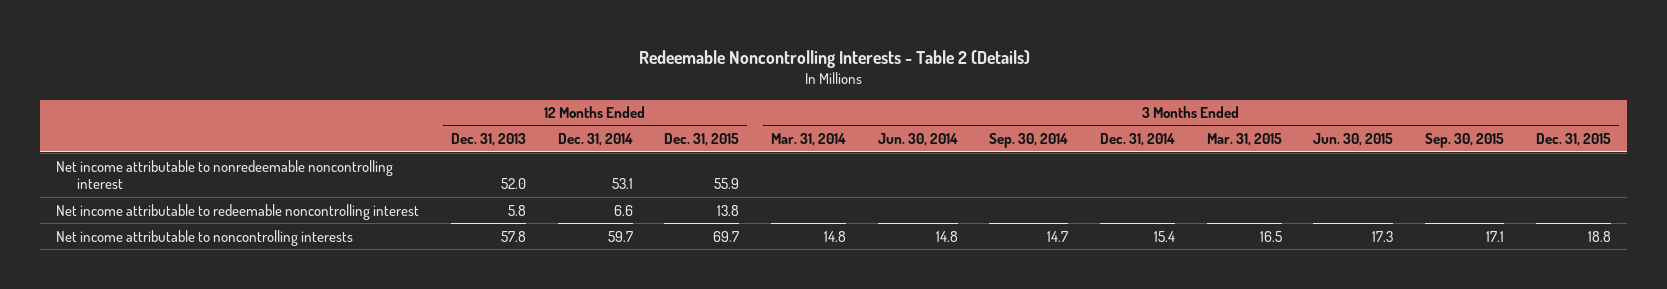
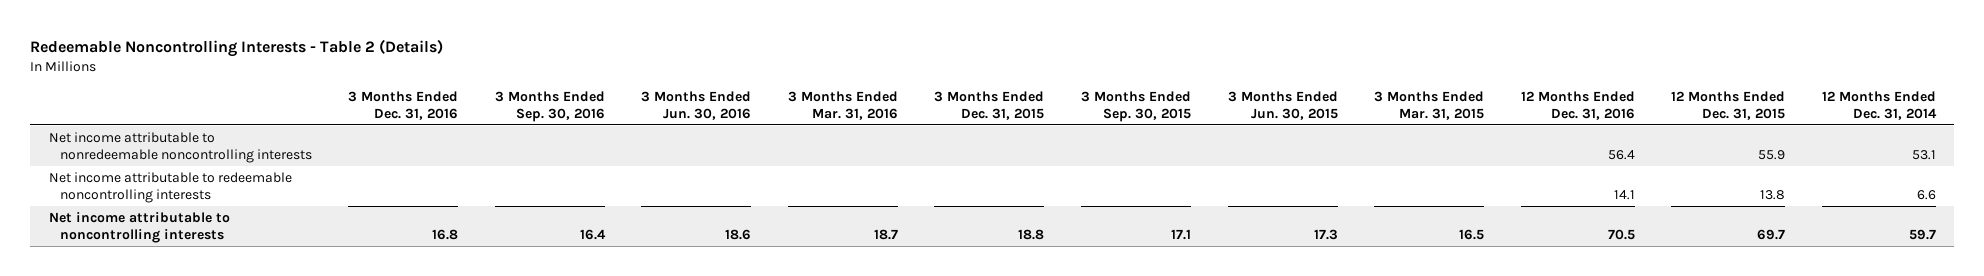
[450,133,526,147] Dec. 31, 2013 -> none
[770,133,846,147] Mar. 31, 2014 -> none
[877,133,958,147] Jun. 30, 2014 -> none
[989,133,1069,149] Sep. 30, 2014 -> none
[1100,133,1176,147] Dec. 31, 2014 -> none
none -> [348,90,459,120] 3 Months Ended Dec. 31, 2016
none -> [494,90,605,122] 3 Months Ended Sep. 30, 2016
none -> [641,90,752,120] 3 Months Ended Jun. 30, 2016
none -> [787,90,898,120] 3 Months Ended Mar. 31, 2016
none -> [1520,90,1635,120] 12 Months Ended Dec. 31, 2016
[56,159,394,190] Net income attributable to nonredeemable noncontrolling interest -> [48,131,312,163] Net income attributable to nonredeemable noncontrolling interests
[56,203,420,220] Net income attributable to redeemable noncontrolling interest -> [48,171,292,203] Net income attributable to redeemable noncontrolling interests

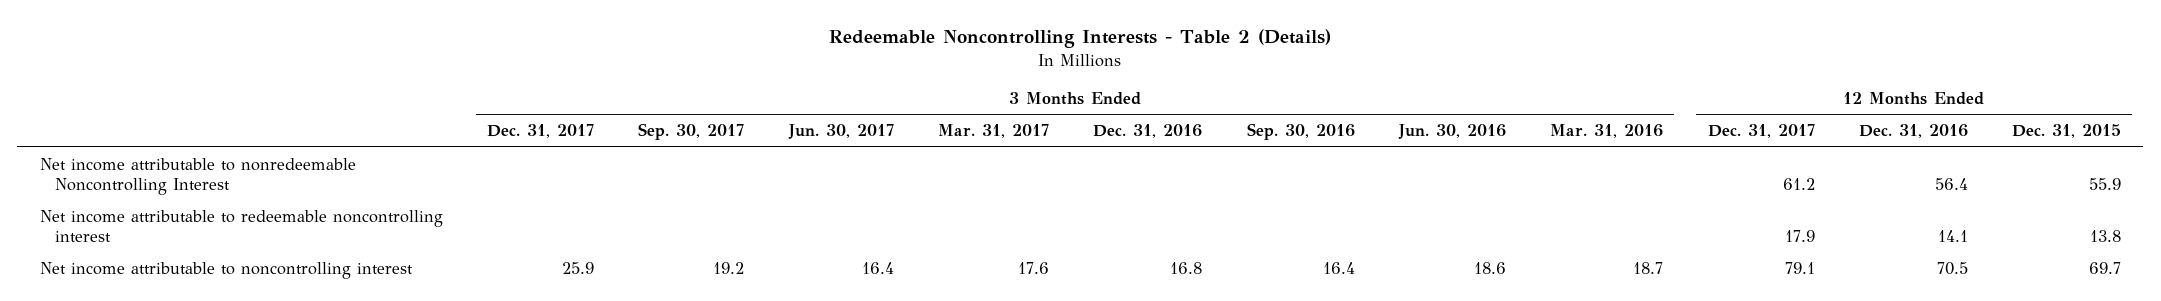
[934,90,1045,120] 3 Months Ended Dec. 31, 2015 -> none
[1080,90,1191,122] 3 Months Ended Sep. 30, 2015 -> none
[1227,90,1338,120] 3 Months Ended Jun. 30, 2015 -> none
[1374,90,1485,120] 3 Months Ended Mar. 31, 2015 -> none
[1821,90,1937,120] 12 Months Ended Dec. 31, 2014 -> none
none -> [486,124,594,139] Dec. 31, 2017
none -> [638,123,745,141] Sep. 30, 2017
none -> [787,124,894,140] Jun. 30, 2017
none -> [937,124,1049,139] Mar. 31, 2017
none -> [1707,124,1815,139] Dec. 31, 2017
[48,131,312,163] Net income attributable to nonredeemable noncontrolling interests -> [39,157,356,195] Net income attributable to nonredeemable Noncontrolling Interest
[48,171,292,203] Net income attributable to redeemable noncontrolling interests -> [39,209,443,242] Net income attributable to redeemable noncontrolling interest
[48,211,230,243] Net income attributable to noncontrolling interests -> [39,261,413,279] Net income attributable to noncontrolling interest

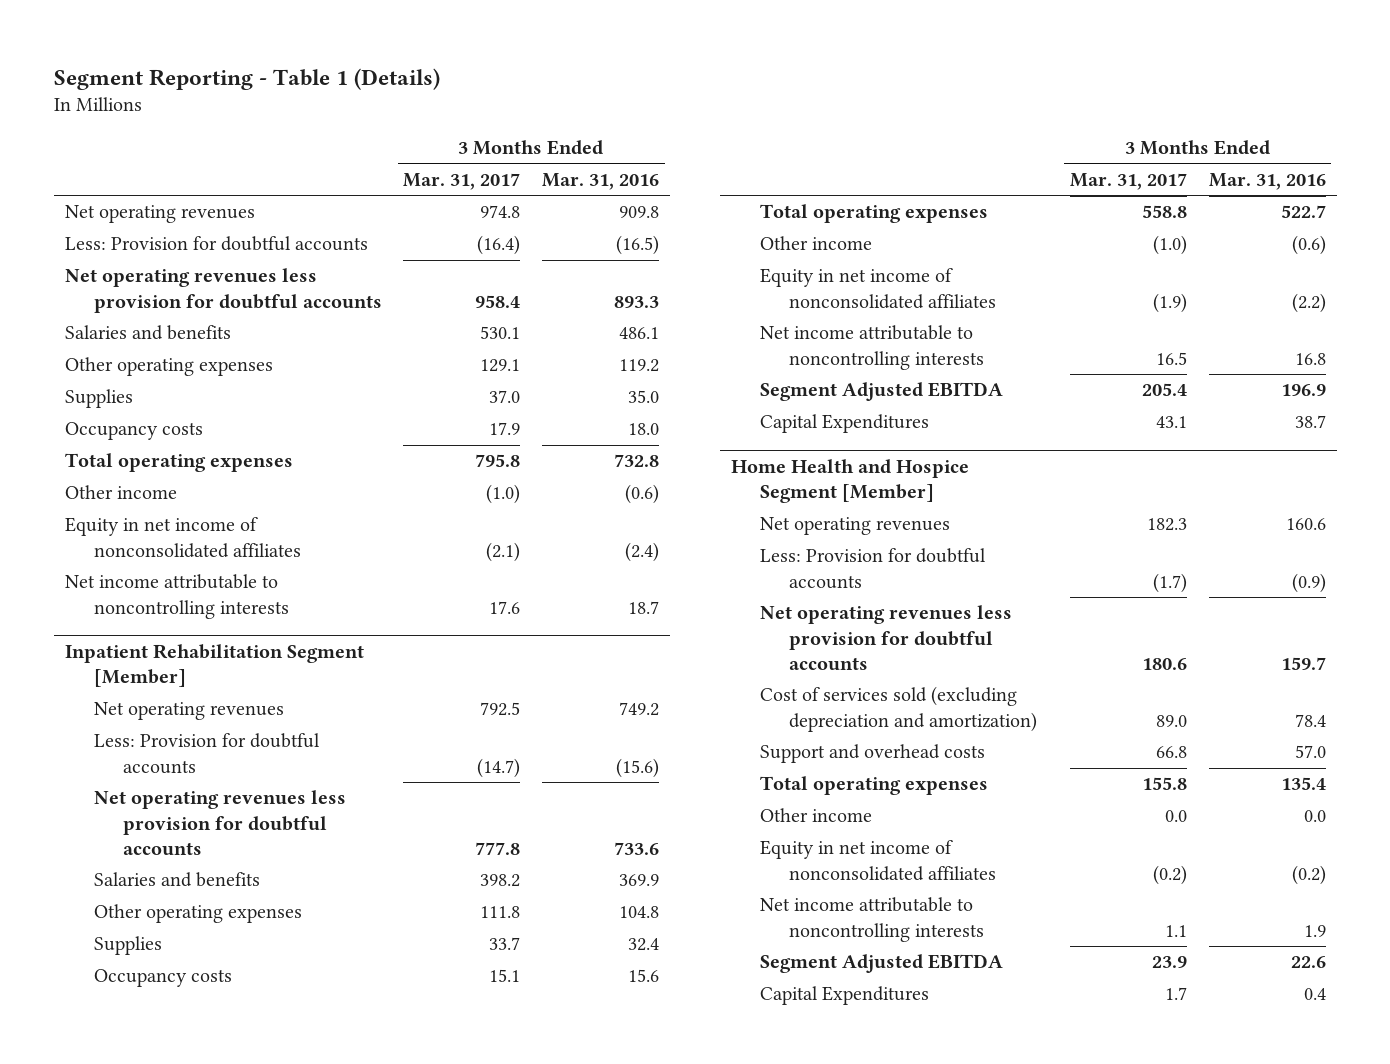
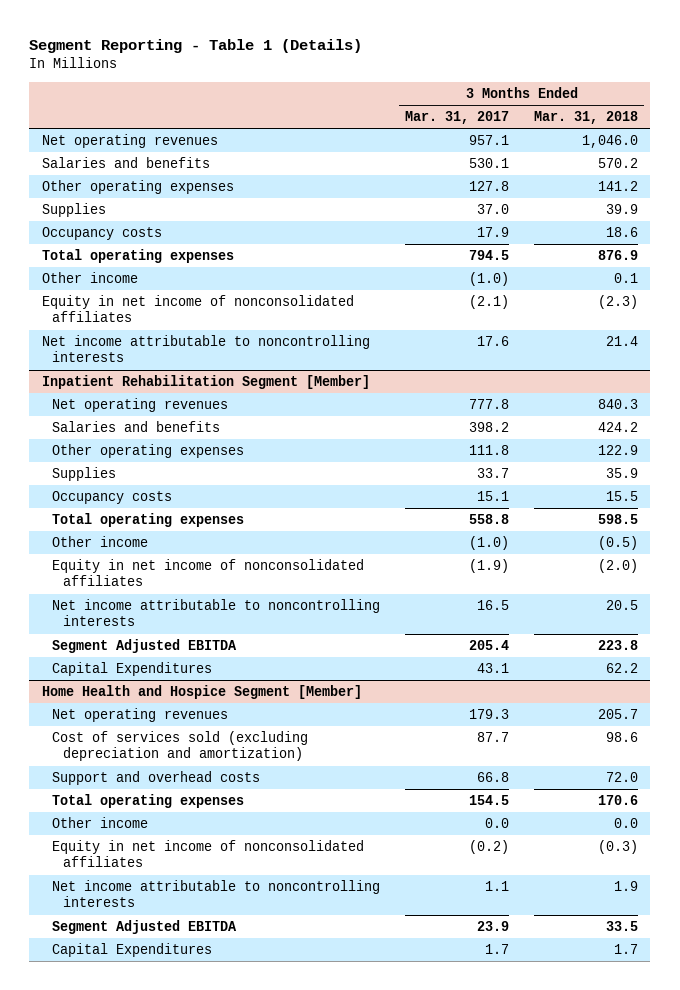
[542,172,660,190] Mar. 31, 2016 -> none
none -> [533,111,638,125] Mar. 31, 2018
[64,236,368,252] Less: Provision for doubtful accounts -> none
[64,268,382,313] Net operating revenues less provision for doubtful accounts -> none
[480,205,521,219] 974.8 -> [469,135,510,146] 957.1
[480,359,521,373] 129.1 -> [469,181,510,192] 127.8
[475,454,521,468] 795.8 -> [469,250,510,261] 794.5
[93,733,320,774] Less: Provision for doubtful accounts -> none
[93,790,346,856] Net operating revenues less provision for doubtful accounts -> none
[480,702,521,717] 792.5 -> [469,399,510,410] 777.8
[759,548,986,589] Less: Provision for doubtful accounts -> none
[759,605,1012,671] Net operating revenues less provision for doubtful accounts -> none
[1146,518,1187,532] 182.3 -> [469,709,510,720] 179.3
[1155,714,1187,727] 89.0 -> [477,732,510,743] 87.7
[1141,777,1187,791] 155.8 -> [469,795,510,806] 154.5

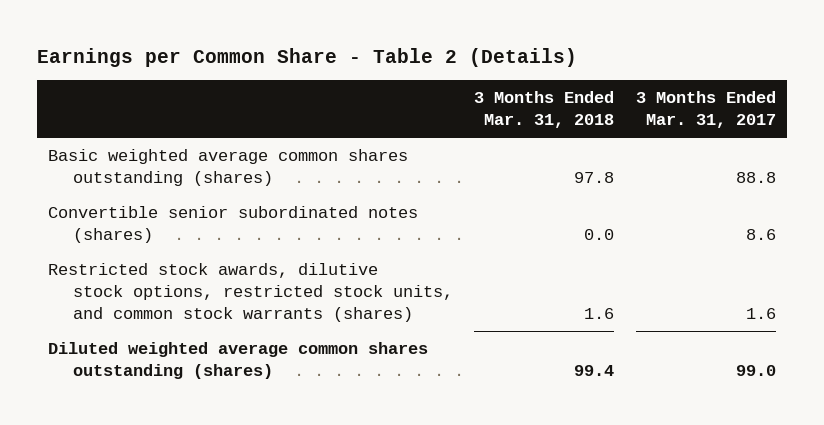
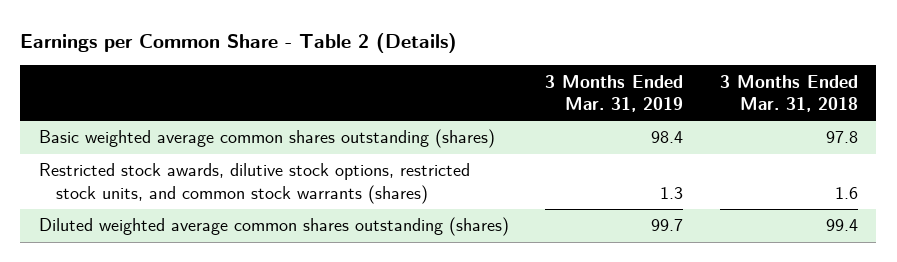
[635,91,776,129] 3 Months Ended Mar. 31, 2017 -> none
none -> [545,74,684,113] 3 Months Ended Mar. 31, 2019
[47,205,418,243] Convertible senior subordinated notes (shares) -> none

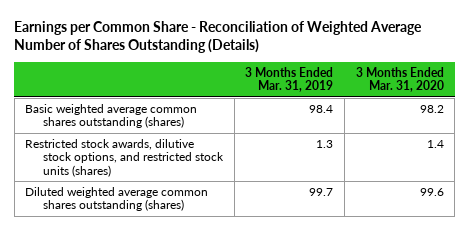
[20,32,458,53] Earnings per Common Share - Table 2 (Details) -> [14,21,423,54] Earnings per Common Share - Reconciliation of Weighted Average Number of Shares Outstanding (Details)
[720,74,859,113] 3 Months Ended Mar. 31, 2018 -> none
none -> [355,66,444,93] 3 Months Ended Mar. 31, 2020
[38,163,470,204] Restricted stock awards, dilutive stock options, restricted stock units, and common stock warrants (shares) -> [25,138,225,177] Restricted stock awards, dilutive stock options, and restricted stock units (shares)

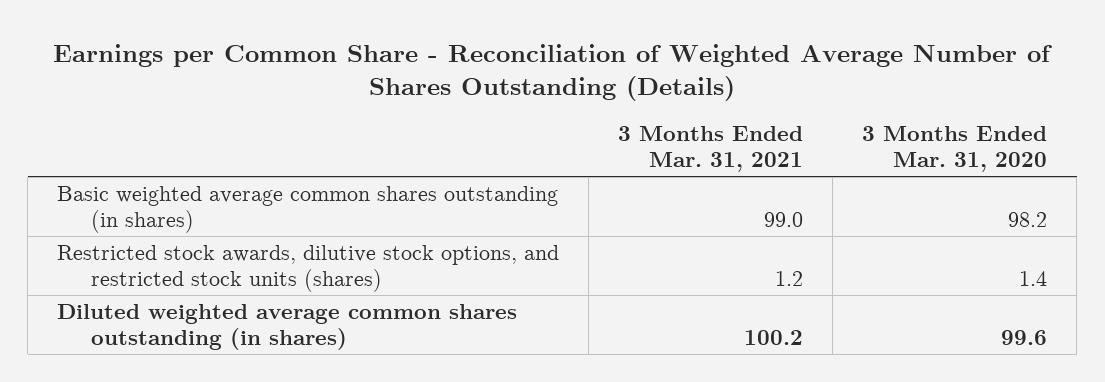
[245,66,334,93] 3 Months Ended Mar. 31, 2019 -> none
none -> [618,126,804,173] 3 Months Ended Mar. 31, 2021
[25,103,198,129] Basic weighted average common shares outstanding (shares) -> [57,186,559,234] Basic weighted average common shares outstanding (in shares)
[25,186,209,212] Diluted weighted average common shares outstanding (shares) -> [57,304,518,351] Diluted weighted average common shares outstanding (in shares)

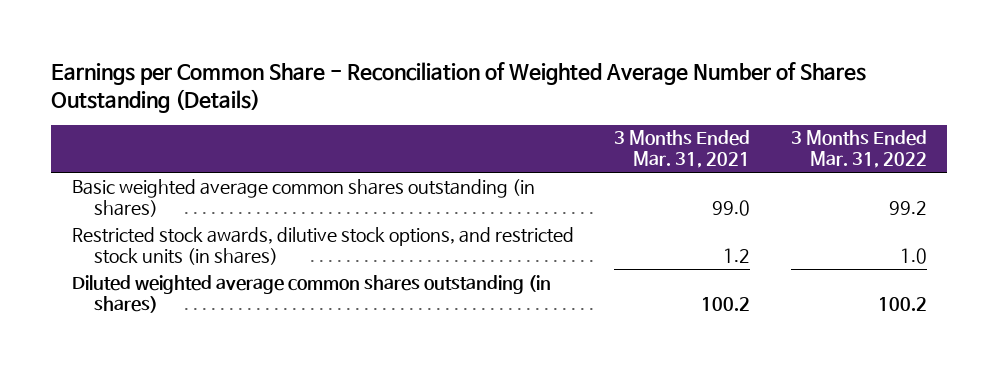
[862,126,1048,173] 3 Months Ended Mar. 31, 2020 -> none
none -> [790,130,927,169] 3 Months Ended Mar. 31, 2022
[57,245,560,293] Restricted stock awards, dilutive stock options, and restricted stock units (shares) -> [71,226,574,265] Restricted stock awards, dilutive stock options, and restricted stock units (in shares)

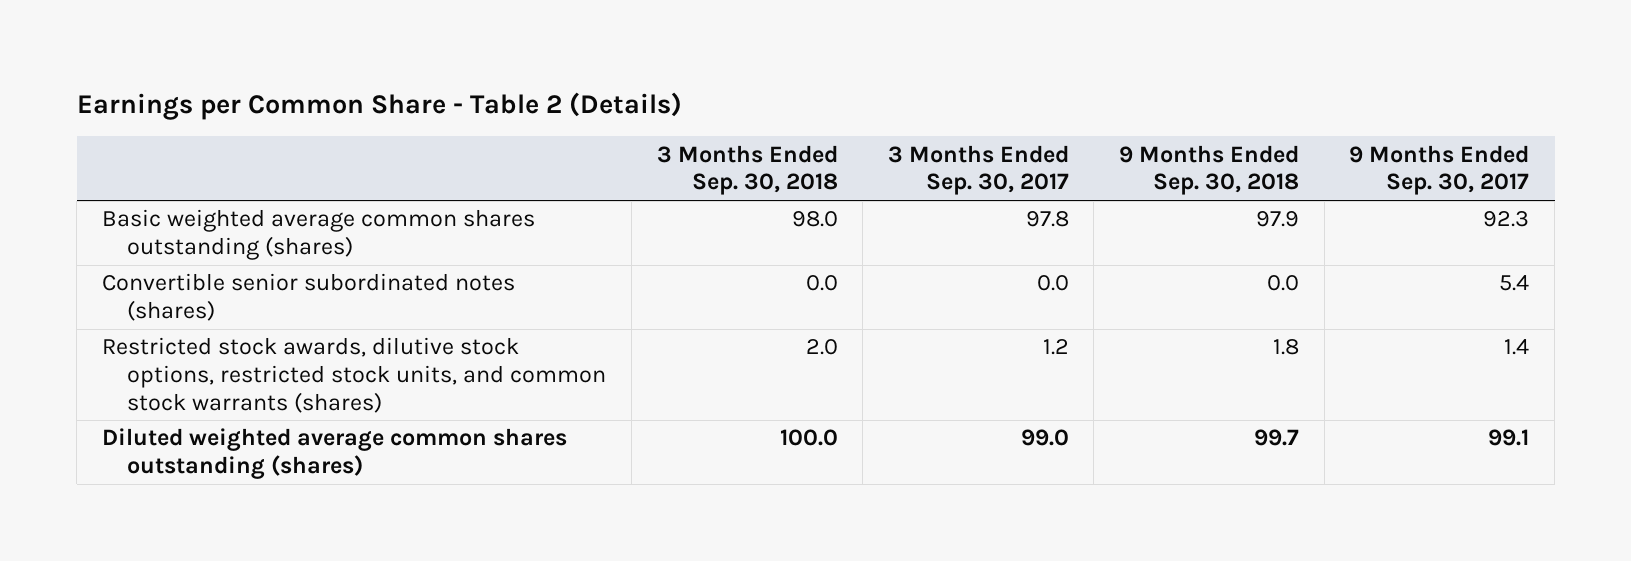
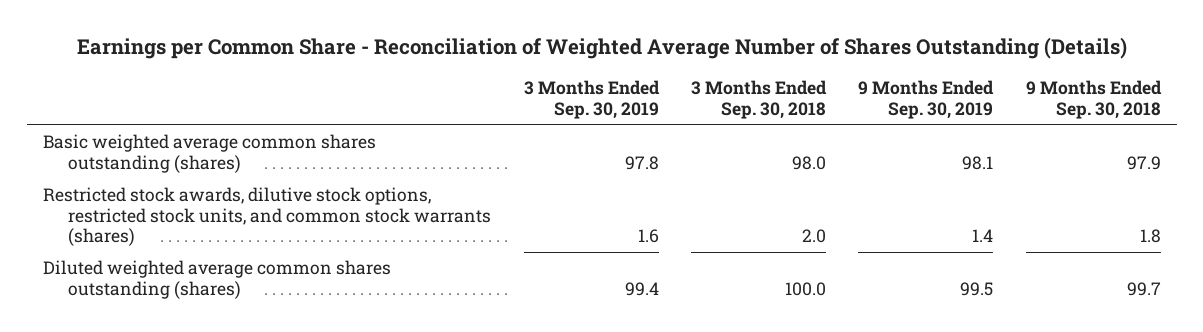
[76,92,682,121] Earnings per Common Share - Table 2 (Details) -> [76,37,1127,60] Earnings per Common Share - Reconciliation of Weighted Average Number of Shares Outstanding (Details)
[887,144,1069,196] 3 Months Ended Sep. 30, 2017 -> none
[1349,144,1530,196] 9 Months Ended Sep. 30, 2017 -> none
none -> [523,80,660,119] 3 Months Ended Sep. 30, 2019
none -> [858,80,995,119] 9 Months Ended Sep. 30, 2019
[101,273,515,322] Convertible senior subordinated notes (shares) -> none

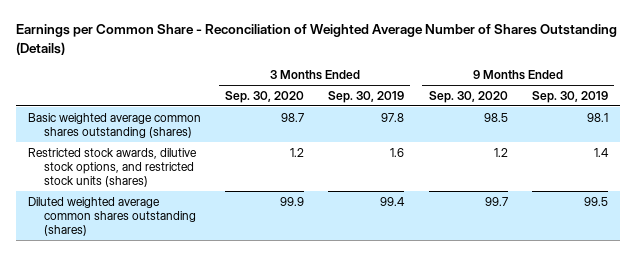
[690,80,827,119] 3 Months Ended Sep. 30, 2018 -> none
[1025,80,1162,119] 9 Months Ended Sep. 30, 2018 -> none
none -> [225,90,305,103] Sep. 30, 2020
none -> [428,90,508,103] Sep. 30, 2020
[42,187,492,247] Restricted stock awards, dilutive stock options, restricted stock units, and common stock warrants (shares) -> [27,147,197,188] Restricted stock awards, dilutive stock options, and restricted stock units (shares)

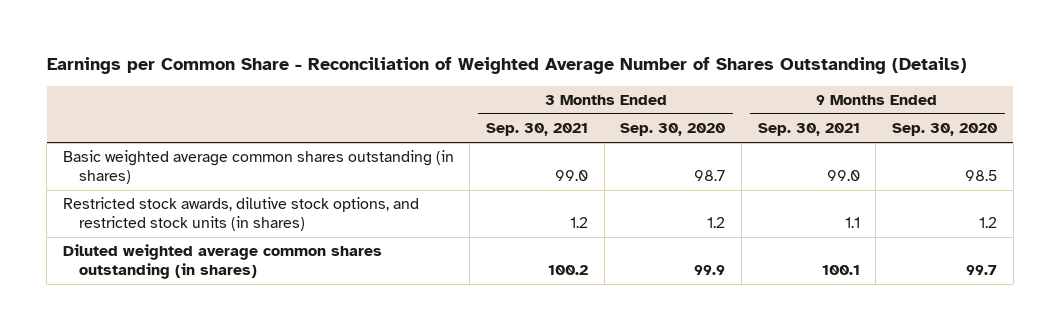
[328,90,405,103] Sep. 30, 2019 -> none
[531,90,608,103] Sep. 30, 2019 -> none
none -> [486,123,589,137] Sep. 30, 2021
none -> [757,123,860,137] Sep. 30, 2021
[27,112,201,138] Basic weighted average common shares outstanding (shares) -> [62,150,454,185] Basic weighted average common shares outstanding (in shares)
[27,147,197,188] Restricted stock awards, dilutive stock options, and restricted stock units (shares) -> [62,197,419,232] Restricted stock awards, dilutive stock options, and restricted stock units (in shares)
[27,196,196,237] Diluted weighted average common shares outstanding (shares) -> [62,244,382,280] Diluted weighted average common shares outstanding (in shares)

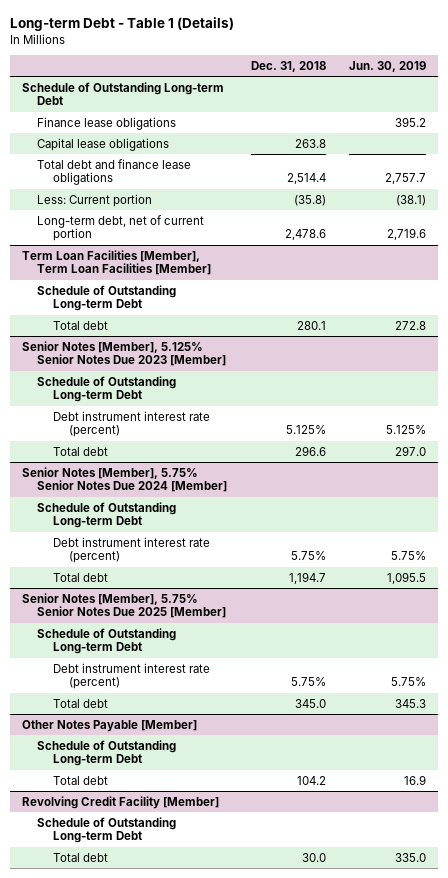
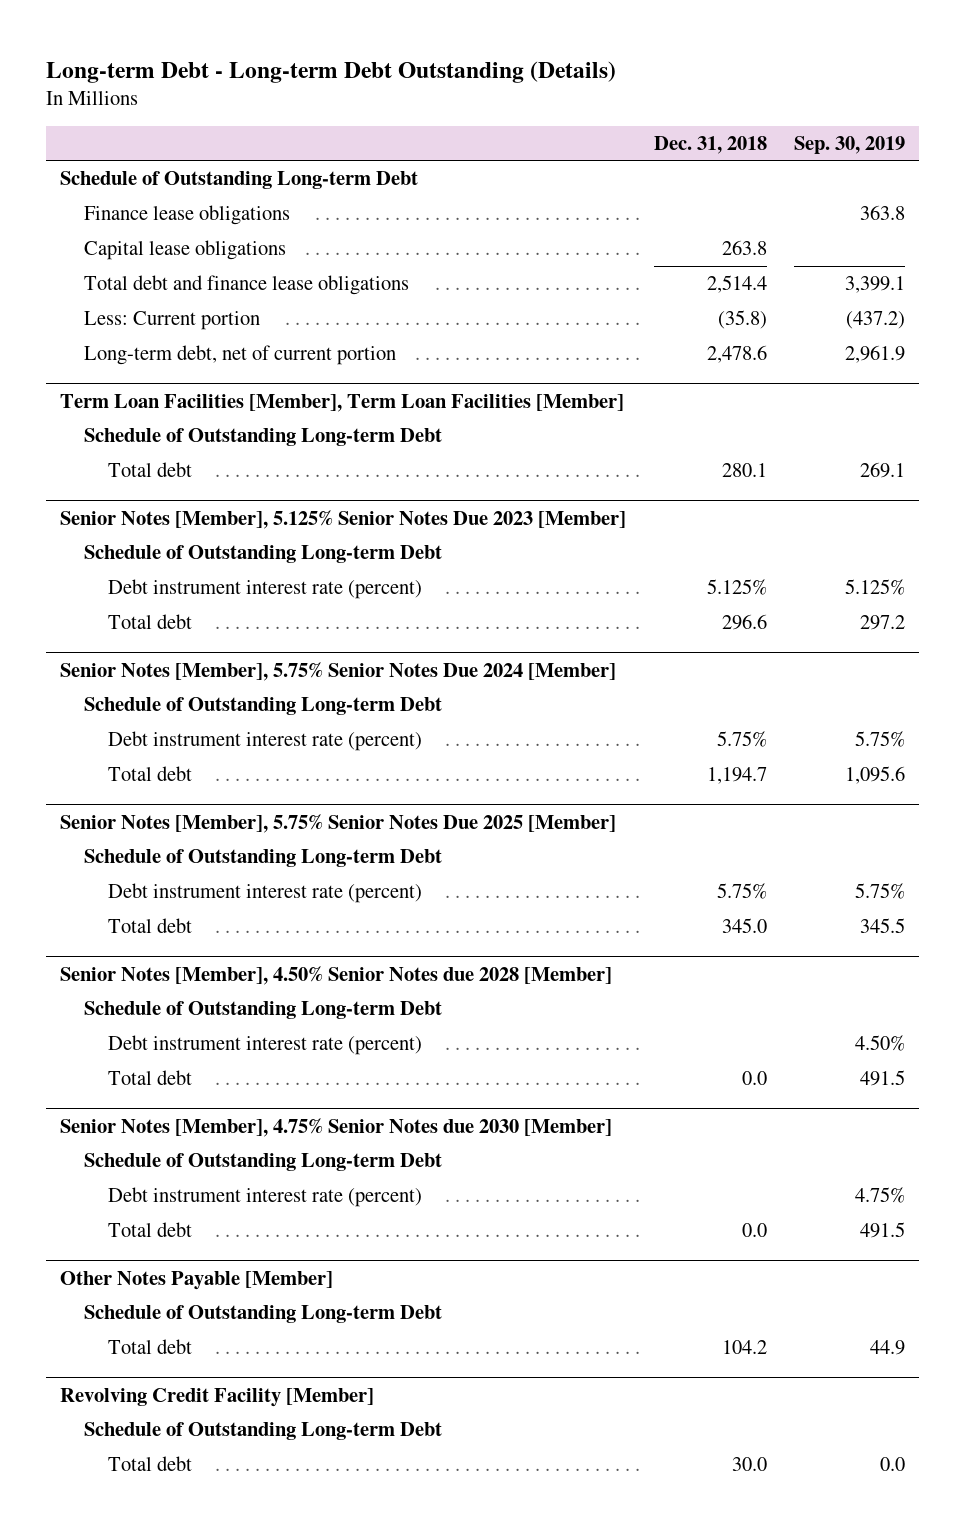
[10,17,235,32] Long-term Debt - Table 1 (Details) -> [46,60,617,83] Long-term Debt - Long-term Debt Outstanding (Details)
[349,61,427,73] Jun. 30, 2019 -> none
none -> [794,135,906,154] Sep. 30, 2019
none -> [60,965,613,985] Senior Notes [Member], 4.50% Senior Notes due 2028 [Member]
none -> [83,1001,442,1020] Schedule of Outstanding Long-term Debt
none -> [107,1035,422,1056] Debt instrument interest rate (percent)
none -> [107,1070,192,1086] Total debt
none -> [60,1117,613,1137] Senior Notes [Member], 4.75% Senior Notes due 2030 [Member]
none -> [83,1153,442,1172] Schedule of Outstanding Long-term Debt
none -> [107,1187,422,1208] Debt instrument interest rate (percent)
none -> [107,1222,192,1238] Total debt

